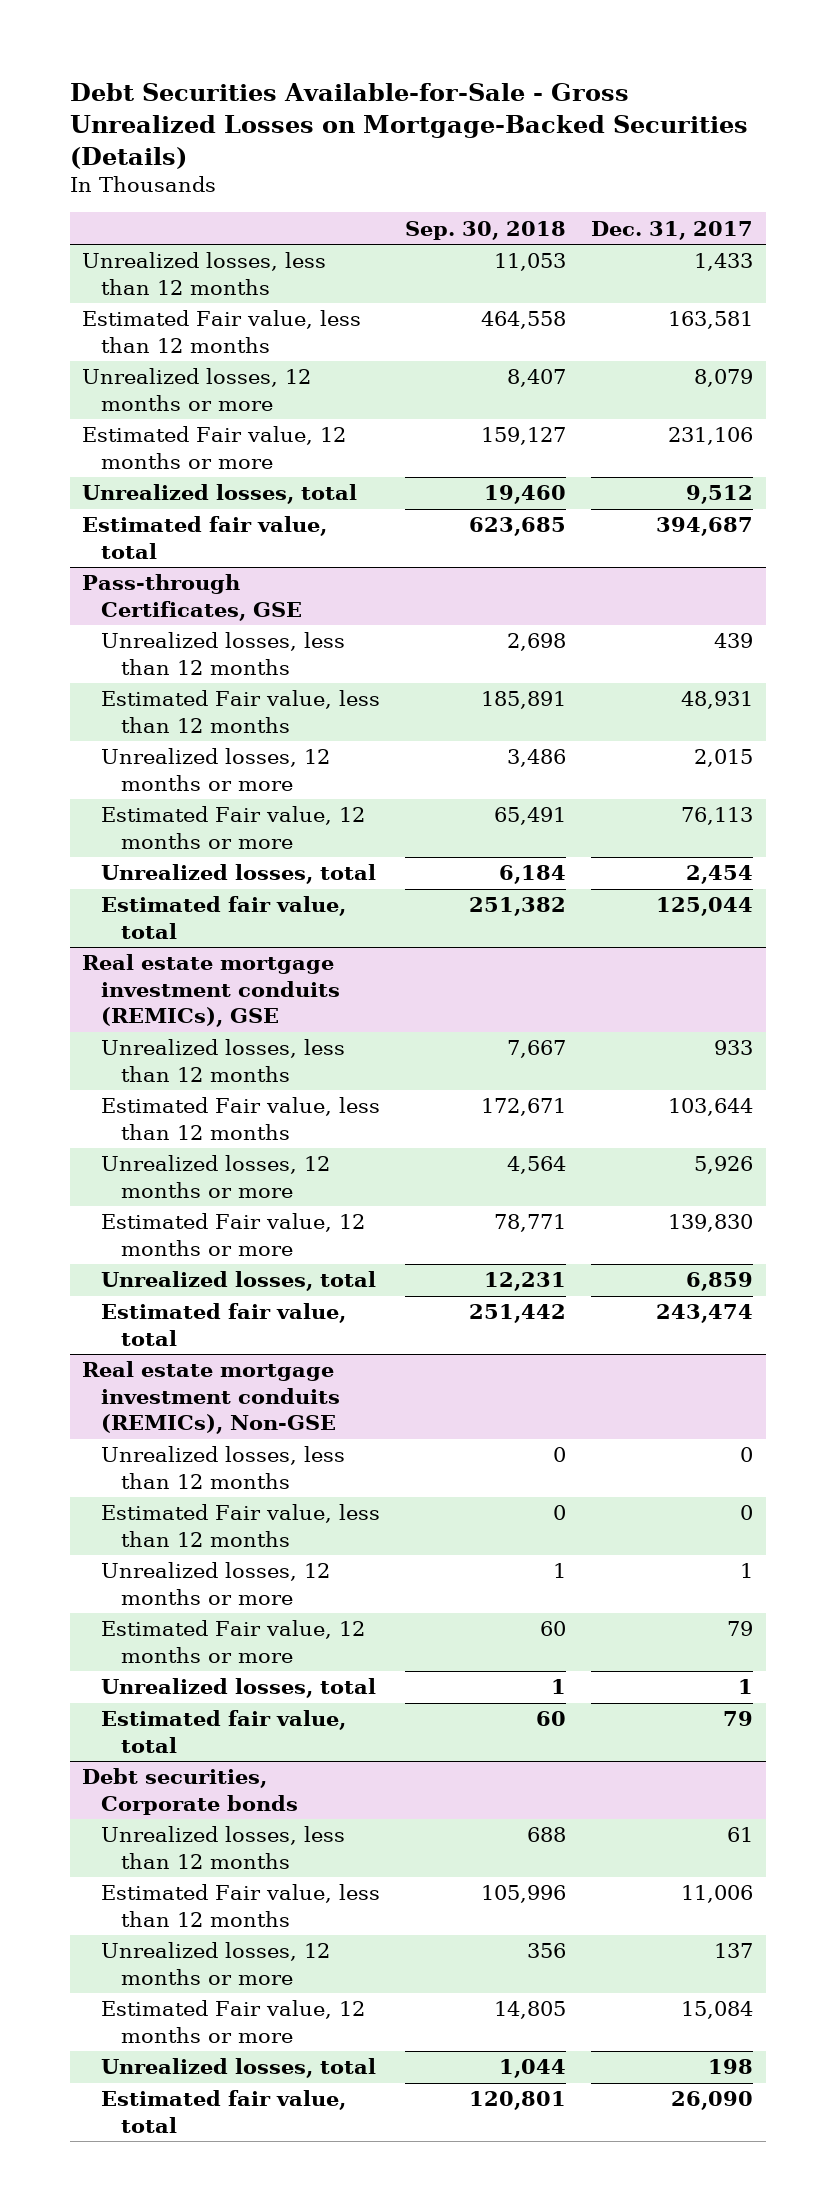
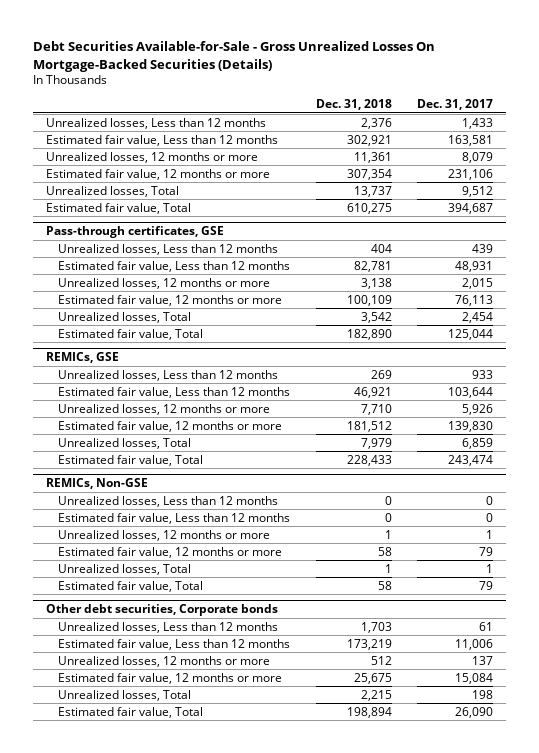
[69,83,748,169] Debt Securities Available-for-Sale - Gross Unrealized Losses on Mortgage-Backed Securities (Details) -> [33,41,436,72] Debt Securities Available-for-Sale - Gross Unrealized Losses On Mortgage-Backed Securities (Details)
[405,220,567,240] Sep. 30, 2018 -> none
none -> [315,99,392,111] Dec. 31, 2018
[82,252,327,295] Unrealized losses, less than 12 months -> [46,117,267,129] Unrealized losses, Less than 12 months
[82,310,362,353] Estimated Fair value, less than 12 months -> [46,134,279,146] Estimated fair value, Less than 12 months
[82,426,347,469] Estimated Fair value, 12 months or more -> [46,168,271,180] Estimated fair value, 12 months or more
[82,484,358,505] Unrealized losses, total -> [46,185,180,197] Unrealized losses, Total
[82,516,328,559] Estimated fair value, total -> [46,202,192,214] Estimated fair value, Total
[82,574,303,621] Pass-through Certificates, GSE -> [46,226,225,239] Pass-through certificates, GSE
[101,632,346,675] Unrealized losses, less than 12 months -> [58,243,279,255] Unrealized losses, Less than 12 months
[101,690,381,733] Estimated Fair value, less than 12 months -> [58,260,291,272] Estimated fair value, Less than 12 months
[82,954,341,1027] Real estate mortgage investment conduits (REMICs), GSE -> none
[101,806,366,849] Estimated Fair value, 12 months or more -> [58,294,283,306] Estimated fair value, 12 months or more
[101,864,377,885] Unrealized losses, total -> [58,311,192,323] Unrealized losses, Total
[101,896,347,939] Estimated fair value, total -> [58,328,204,340] Estimated fair value, Total
none -> [46,352,120,364] REMICs, GSE
[101,1039,346,1082] Unrealized losses, less than 12 months -> [58,369,279,381] Unrealized losses, Less than 12 months
[101,1097,381,1140] Estimated Fair value, less than 12 months -> [58,386,291,398] Estimated fair value, Less than 12 months
[82,1361,341,1434] Real estate mortgage investment conduits (REMICs), Non-GSE -> none
[101,1213,366,1256] Estimated Fair value, 12 months or more -> [58,420,283,432] Estimated fair value, 12 months or more
[101,1271,377,1292] Unrealized losses, total -> [58,437,192,449] Unrealized losses, Total
[101,1303,347,1346] Estimated fair value, total -> [58,454,204,466] Estimated fair value, Total
none -> [46,478,149,490] REMICs, Non-GSE
[101,1446,346,1489] Unrealized losses, less than 12 months -> [58,495,279,507] Unrealized losses, Less than 12 months
[101,1504,381,1547] Estimated Fair value, less than 12 months -> [58,512,291,524] Estimated fair value, Less than 12 months
[101,1620,366,1663] Estimated Fair value, 12 months or more -> [58,546,283,558] Estimated fair value, 12 months or more
[101,1678,377,1699] Unrealized losses, total -> [58,563,192,575] Unrealized losses, Total
[101,1710,347,1753] Estimated fair value, total -> [58,580,204,592] Estimated fair value, Total
[82,1768,299,1815] Debt securities, Corporate bonds -> [46,604,279,617] Other debt securities, Corporate bonds
[101,1826,346,1869] Unrealized losses, less than 12 months -> [58,621,279,633] Unrealized losses, Less than 12 months
[101,1884,381,1927] Estimated Fair value, less than 12 months -> [58,638,291,650] Estimated fair value, Less than 12 months
[101,2000,366,2043] Estimated Fair value, 12 months or more -> [58,672,283,684] Estimated fair value, 12 months or more
[101,2058,377,2079] Unrealized losses, total -> [58,689,192,701] Unrealized losses, Total
[101,2090,347,2133] Estimated fair value, total -> [58,706,204,718] Estimated fair value, Total

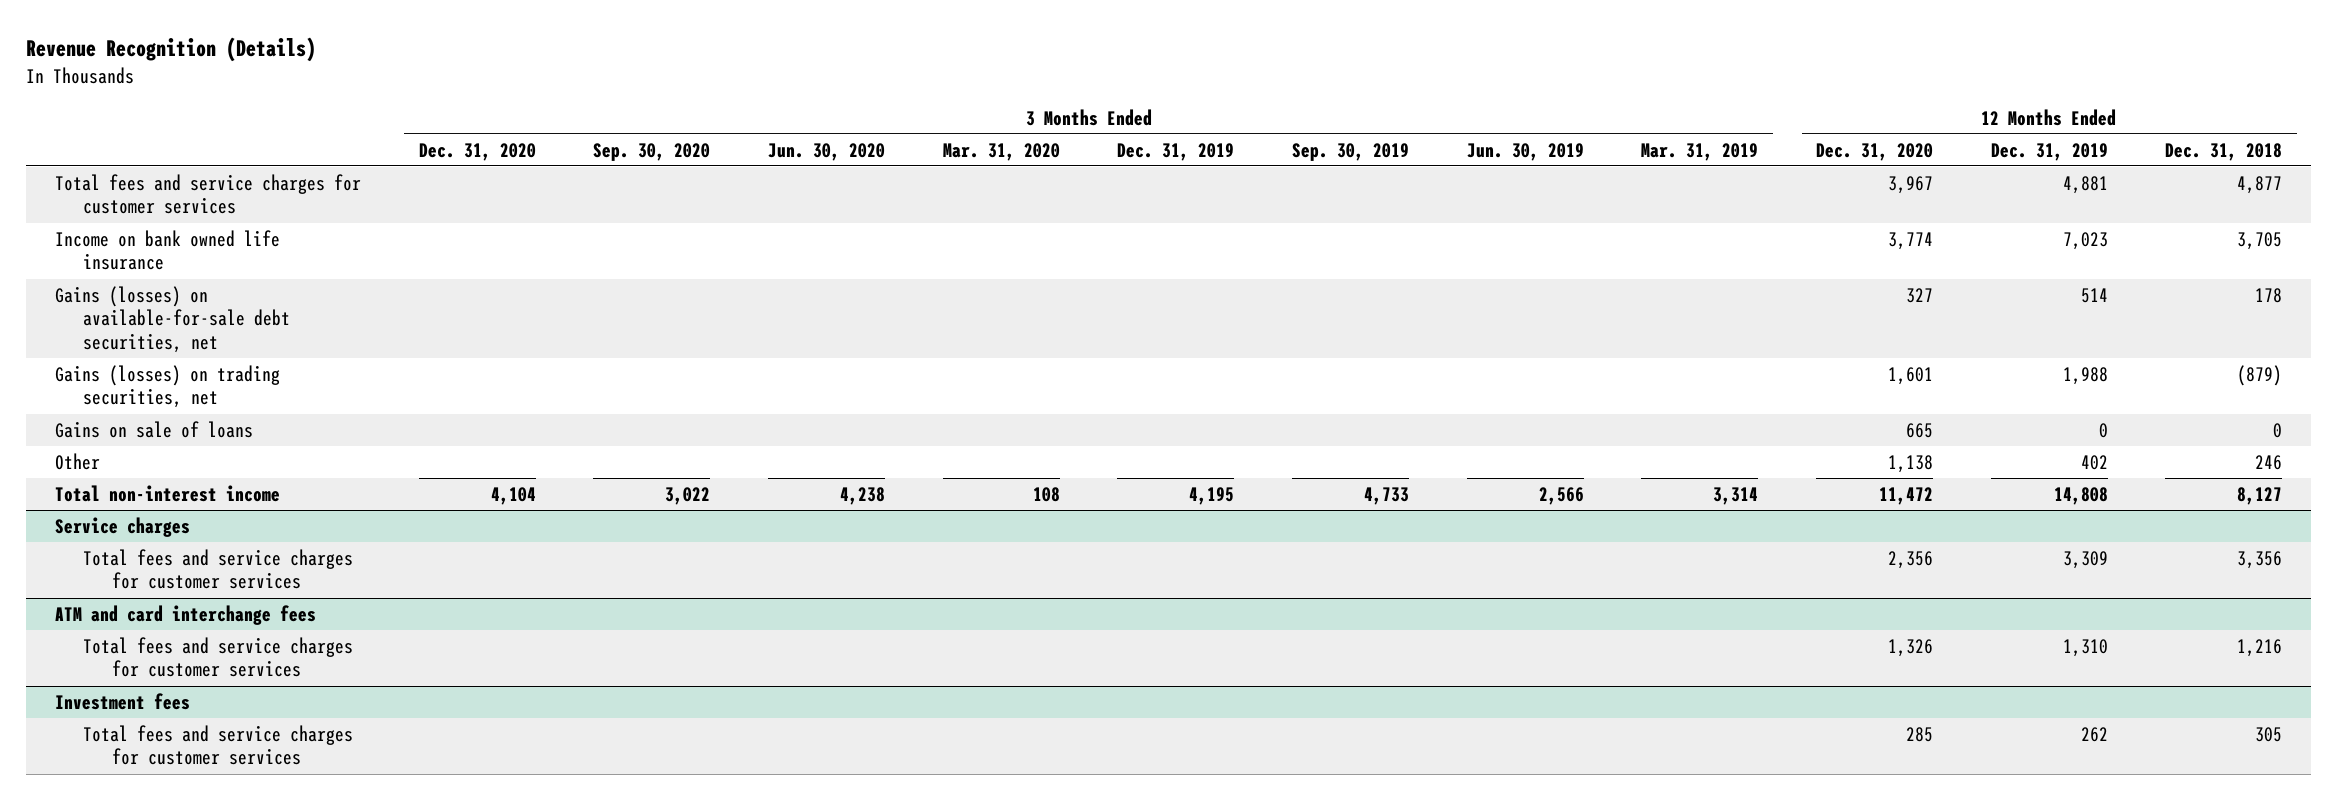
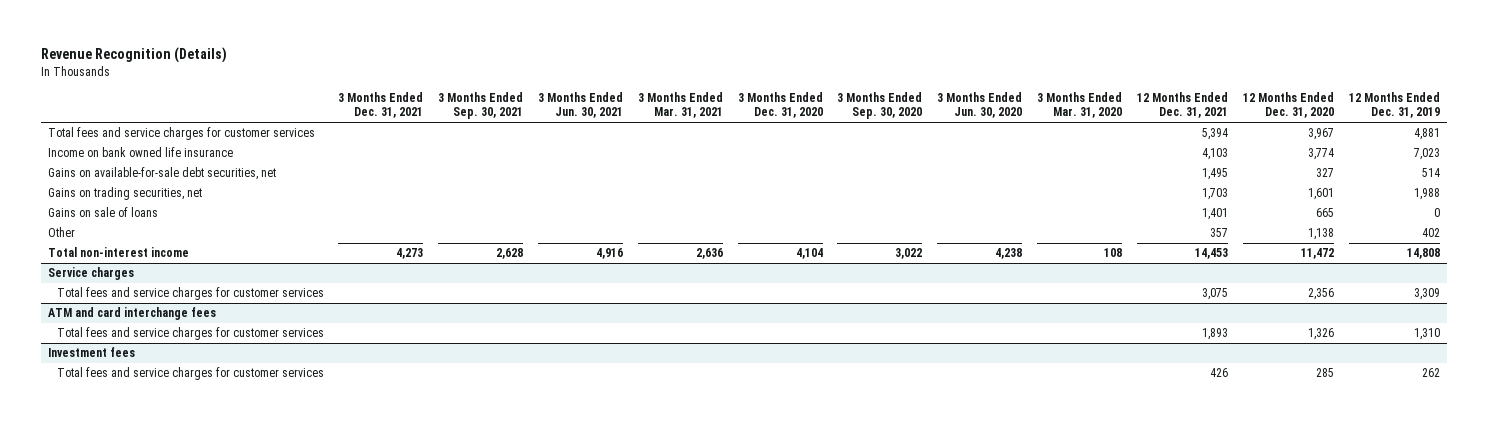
[1117,142,1235,161] Dec. 31, 2019 -> none
[1292,142,1410,161] Sep. 30, 2019 -> none
[1466,142,1584,161] Jun. 30, 2019 -> none
[1641,142,1759,161] Mar. 31, 2019 -> none
[2165,142,2283,161] Dec. 31, 2018 -> none
none -> [338,92,424,119] 3 Months Ended Dec. 31, 2021
none -> [438,92,524,120] 3 Months Ended Sep. 30, 2021
none -> [538,92,624,119] 3 Months Ended Jun. 30, 2021
none -> [637,92,723,119] 3 Months Ended Mar. 31, 2021
none -> [1136,92,1228,119] 12 Months Ended Dec. 31, 2021
[54,285,291,354] Gains (losses) on available-for-sale debt securities, net -> [47,167,276,181] Gains on available-for-sale debt securities, net
[54,364,280,409] Gains (losses) on trading securities, net -> [47,187,202,201] Gains on trading securities, net

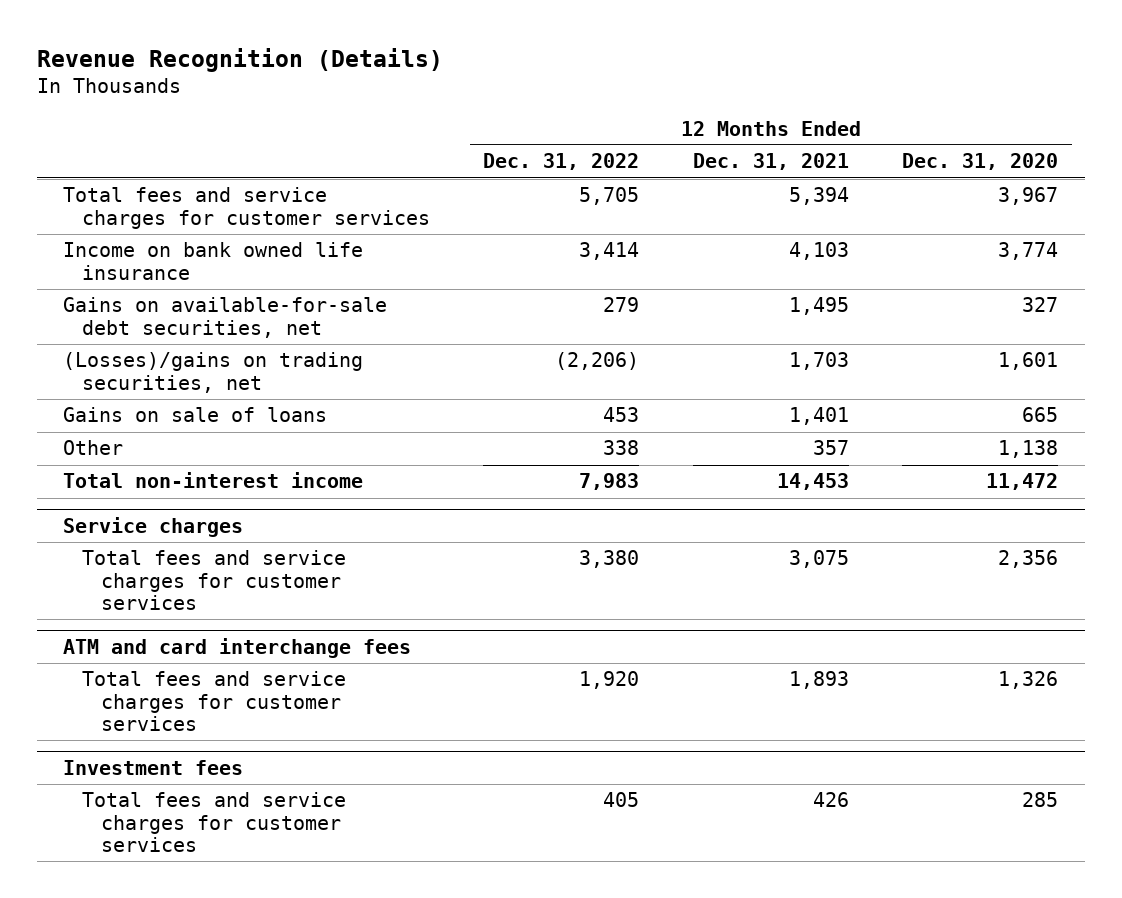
[338,92,424,119] 3 Months Ended Dec. 31, 2021 -> none
[438,92,524,120] 3 Months Ended Sep. 30, 2021 -> none
[538,92,624,119] 3 Months Ended Jun. 30, 2021 -> none
[637,92,723,119] 3 Months Ended Mar. 31, 2021 -> none
[737,92,823,119] 3 Months Ended Dec. 31, 2020 -> none
[837,92,923,120] 3 Months Ended Sep. 30, 2020 -> none
[937,92,1023,119] 3 Months Ended Jun. 30, 2020 -> none
[1037,92,1123,119] 3 Months Ended Mar. 31, 2020 -> none
[1348,92,1440,119] 12 Months Ended Dec. 31, 2019 -> none
none -> [483,153,640,171] Dec. 31, 2022
[47,187,202,201] Gains on trading securities, net -> [63,352,364,393] (Losses)/gains on trading securities, net

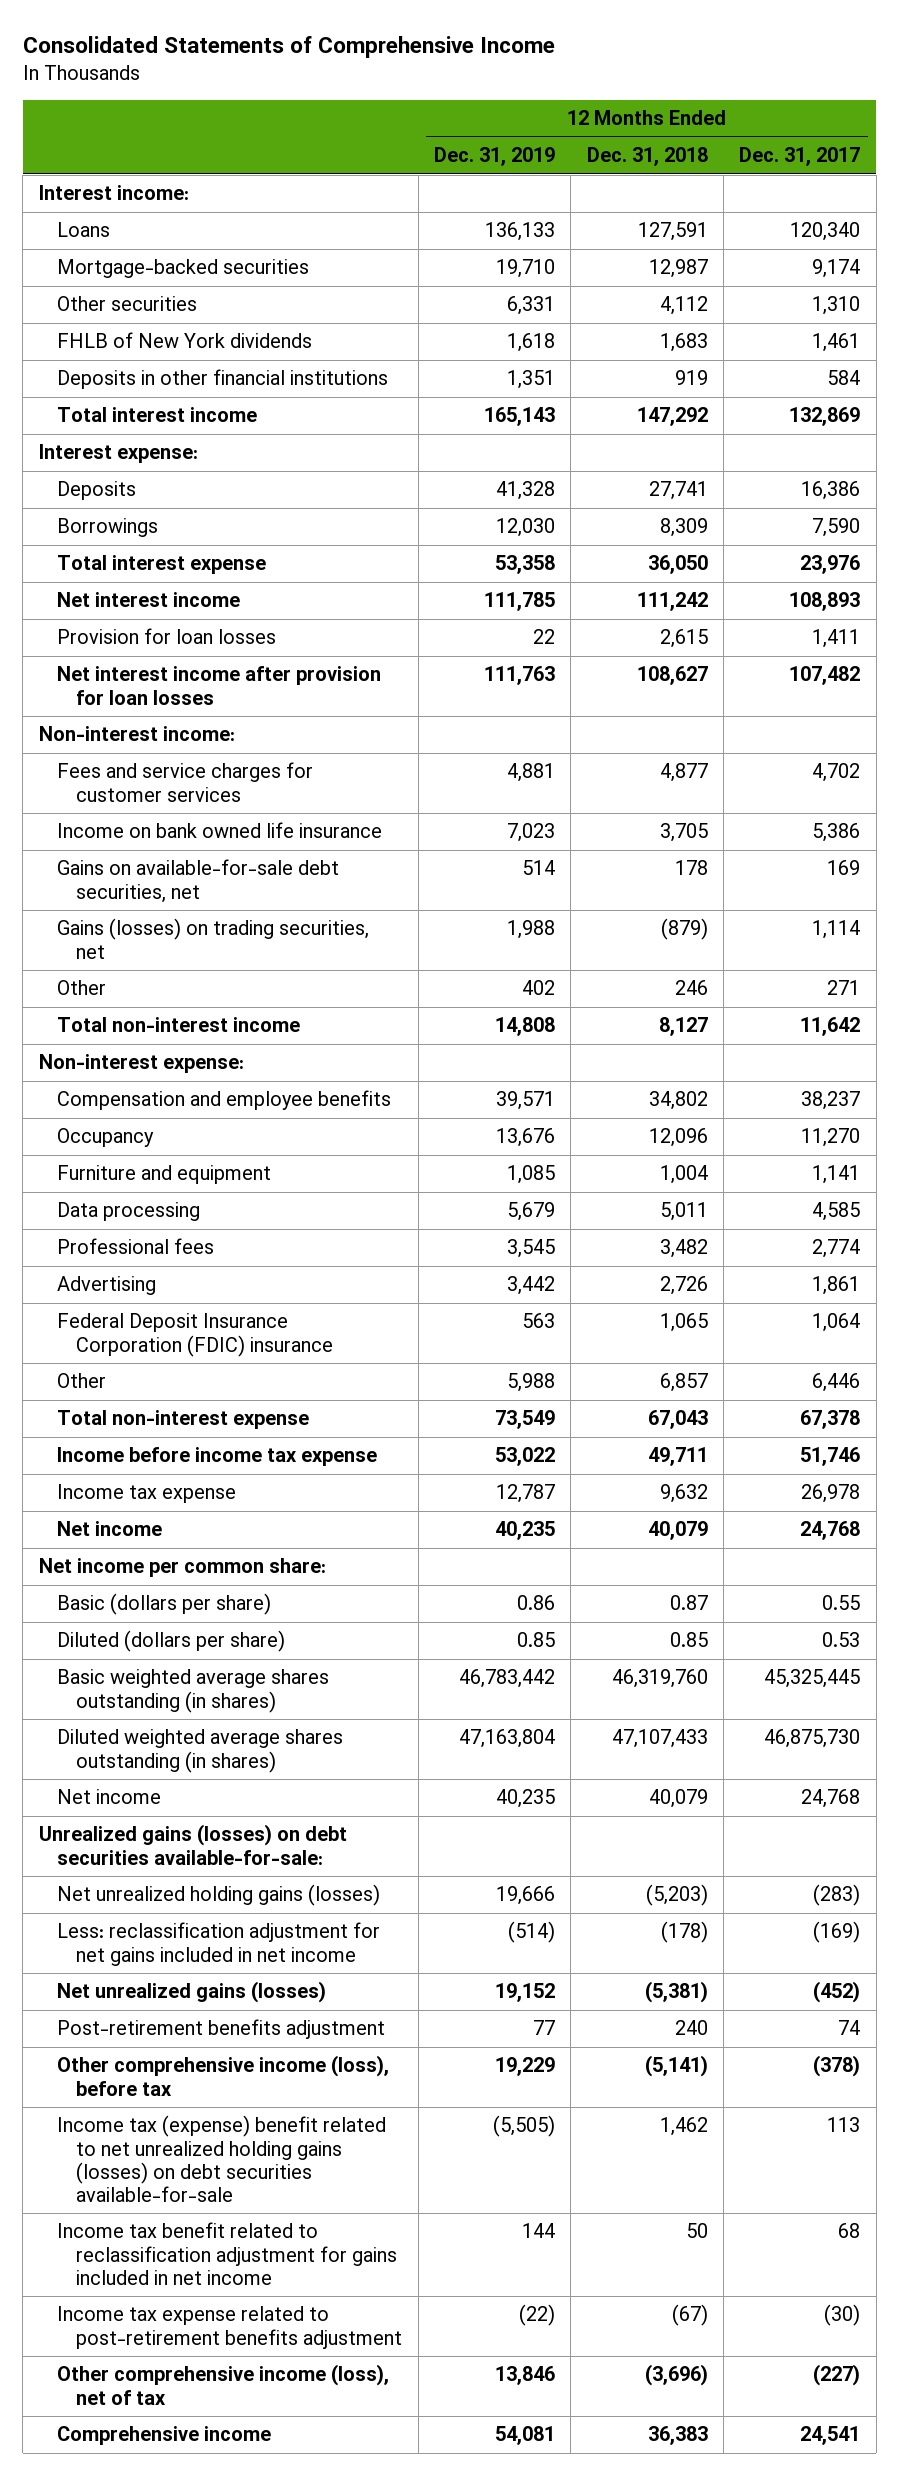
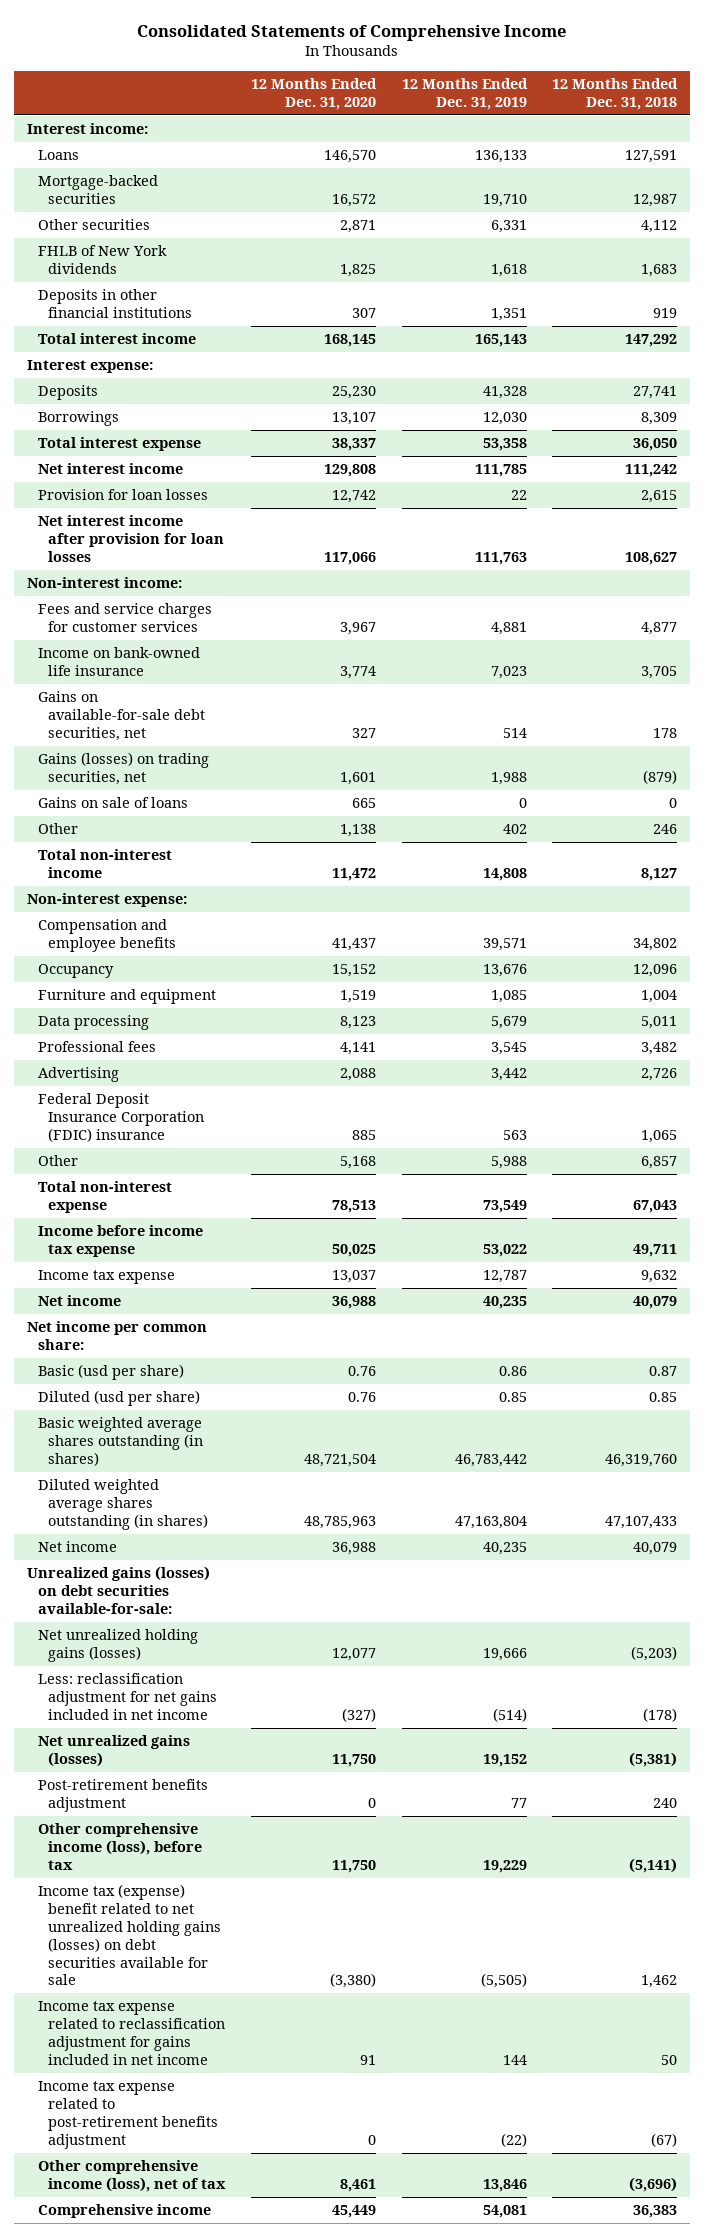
[739,147,861,167] Dec. 31, 2017 -> none
none -> [251,78,378,111] 12 Months Ended Dec. 31, 2020
[57,822,383,839] Income on bank owned life insurance -> [37,647,200,677] Income on bank-owned life insurance
none -> [37,797,188,809] Gains on sale of loans
[57,1593,272,1616] Basic (dollars per share) -> [37,1364,184,1381] Basic (usd per share)
[57,1630,286,1653] Diluted (dollars per share) -> [37,1390,200,1407] Diluted (usd per share)
[57,2115,387,2202] Income tax (expense) benefit related to net unrealized holding gains (losses) on debt securities available-for-sale -> [37,1884,222,1986] Income tax (expense) benefit related to net unrealized holding gains (losses) on debt securities available for sale
[57,2222,398,2285] Income tax benefit related to reclassification adjustment for gains included in net income -> [37,2001,226,2065] Income tax expense related to reclassification adjustment for gains included in net income

